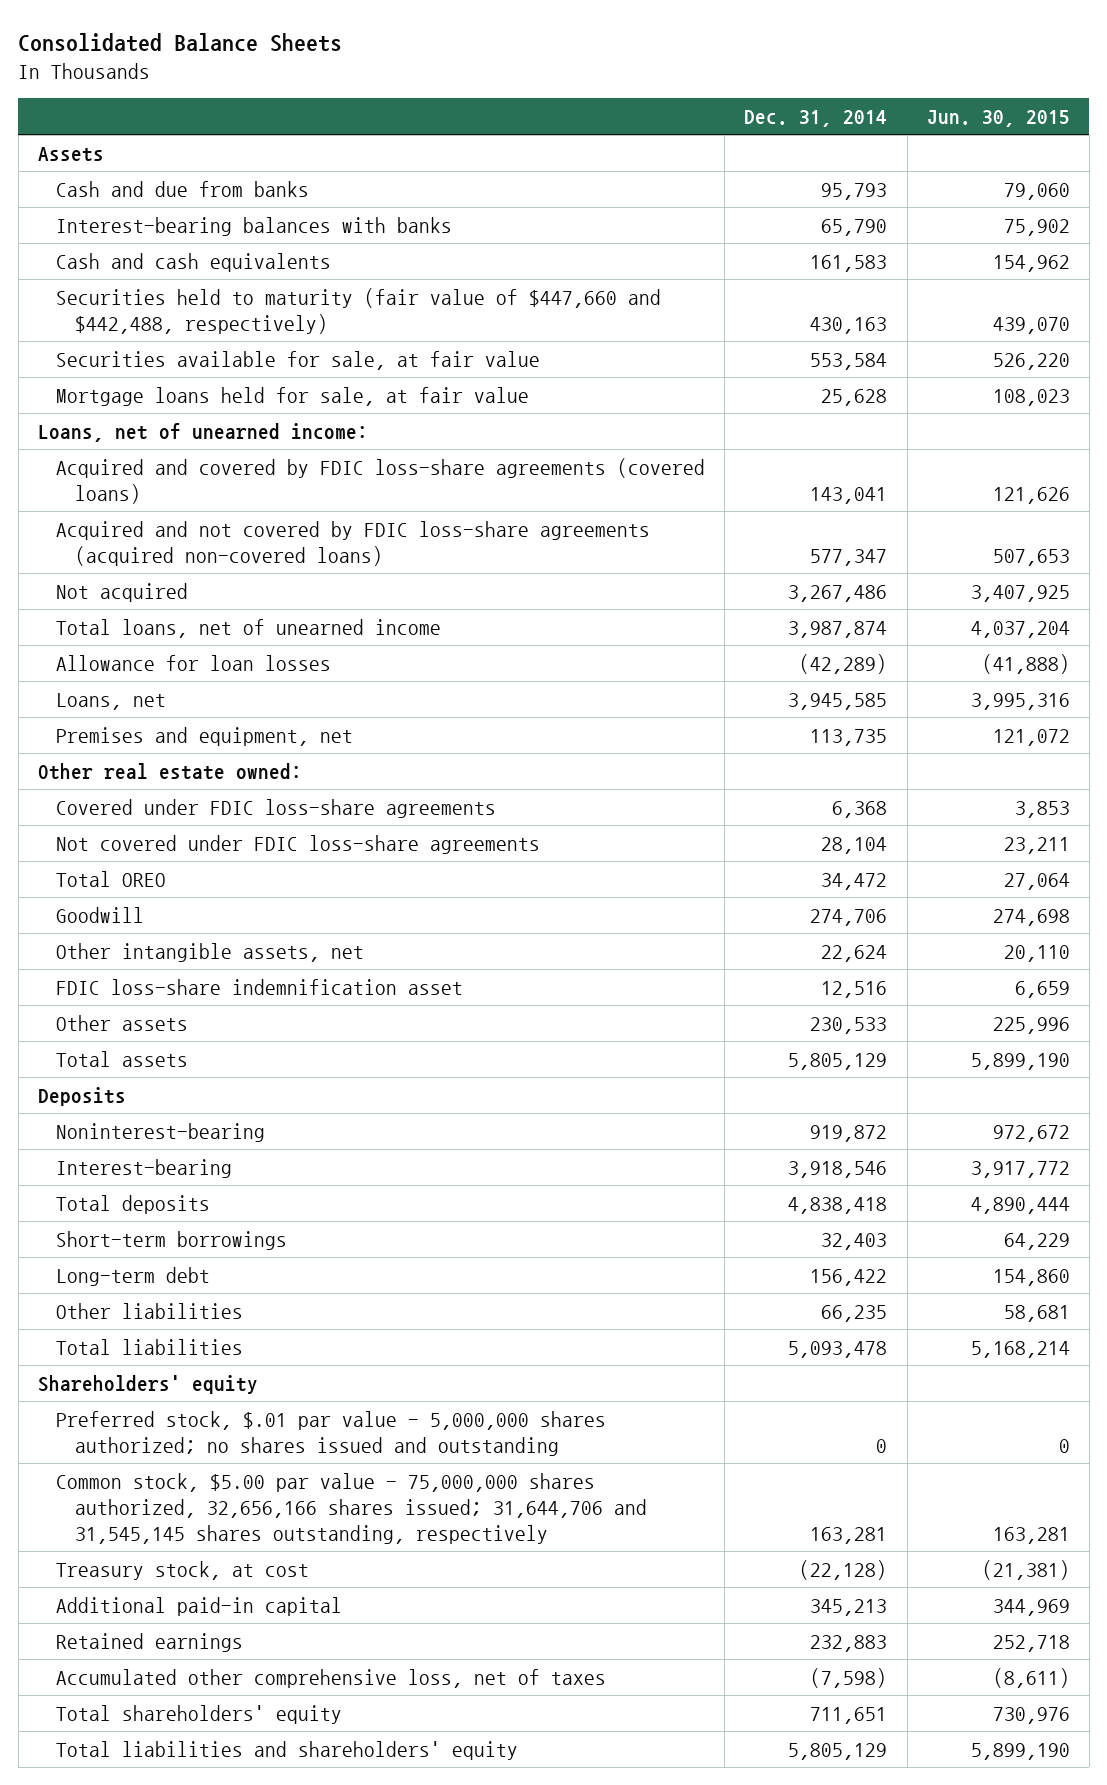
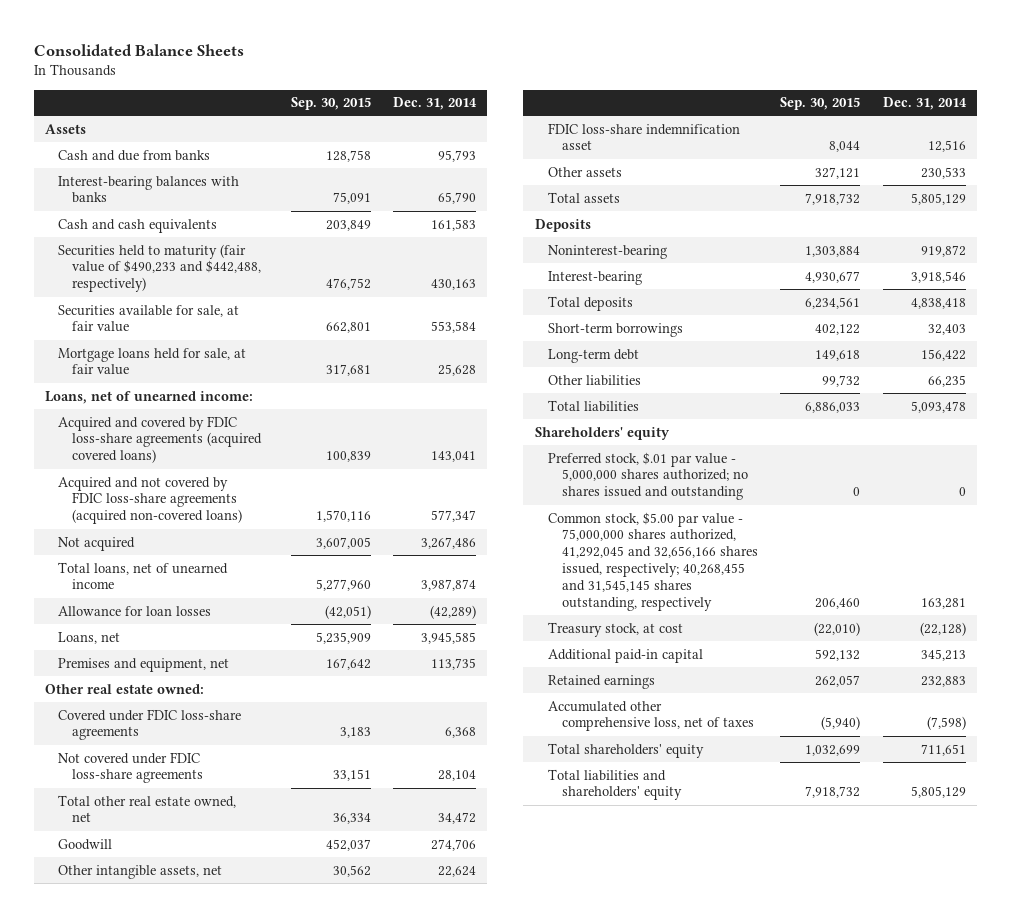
[926,109,1070,127] Jun. 30, 2015 -> none
none -> [290,97,371,111] Sep. 30, 2015
[56,287,662,334] Securities held to maturity (fair value of $447,660 and $442,488, respectively) -> [58,243,262,293] Securities held to maturity (fair value of $490,233 and $442,488, respectively)
[56,457,706,504] Acquired and covered by FDIC loss-share agreements (covered loans) -> [58,415,263,464] Acquired and covered by FDIC loss-share agreements (acquired covered loans)
[56,870,167,887] Total OREO -> [58,794,237,823] Total other real estate owned, net
[56,1472,647,1544] Common stock, $5.00 par value - 75,000,000 shares authorized, 32,656,166 shares issued; 31,644,706 and 31,545,145 shares outstanding, respectively -> [548,511,758,612] Common stock, $5.00 par value - 75,000,000 shares authorized, 41,292,045 and 32,656,166 shares issued, respectively; 40,268,455 and 31,545,145 shares outstanding, respectively

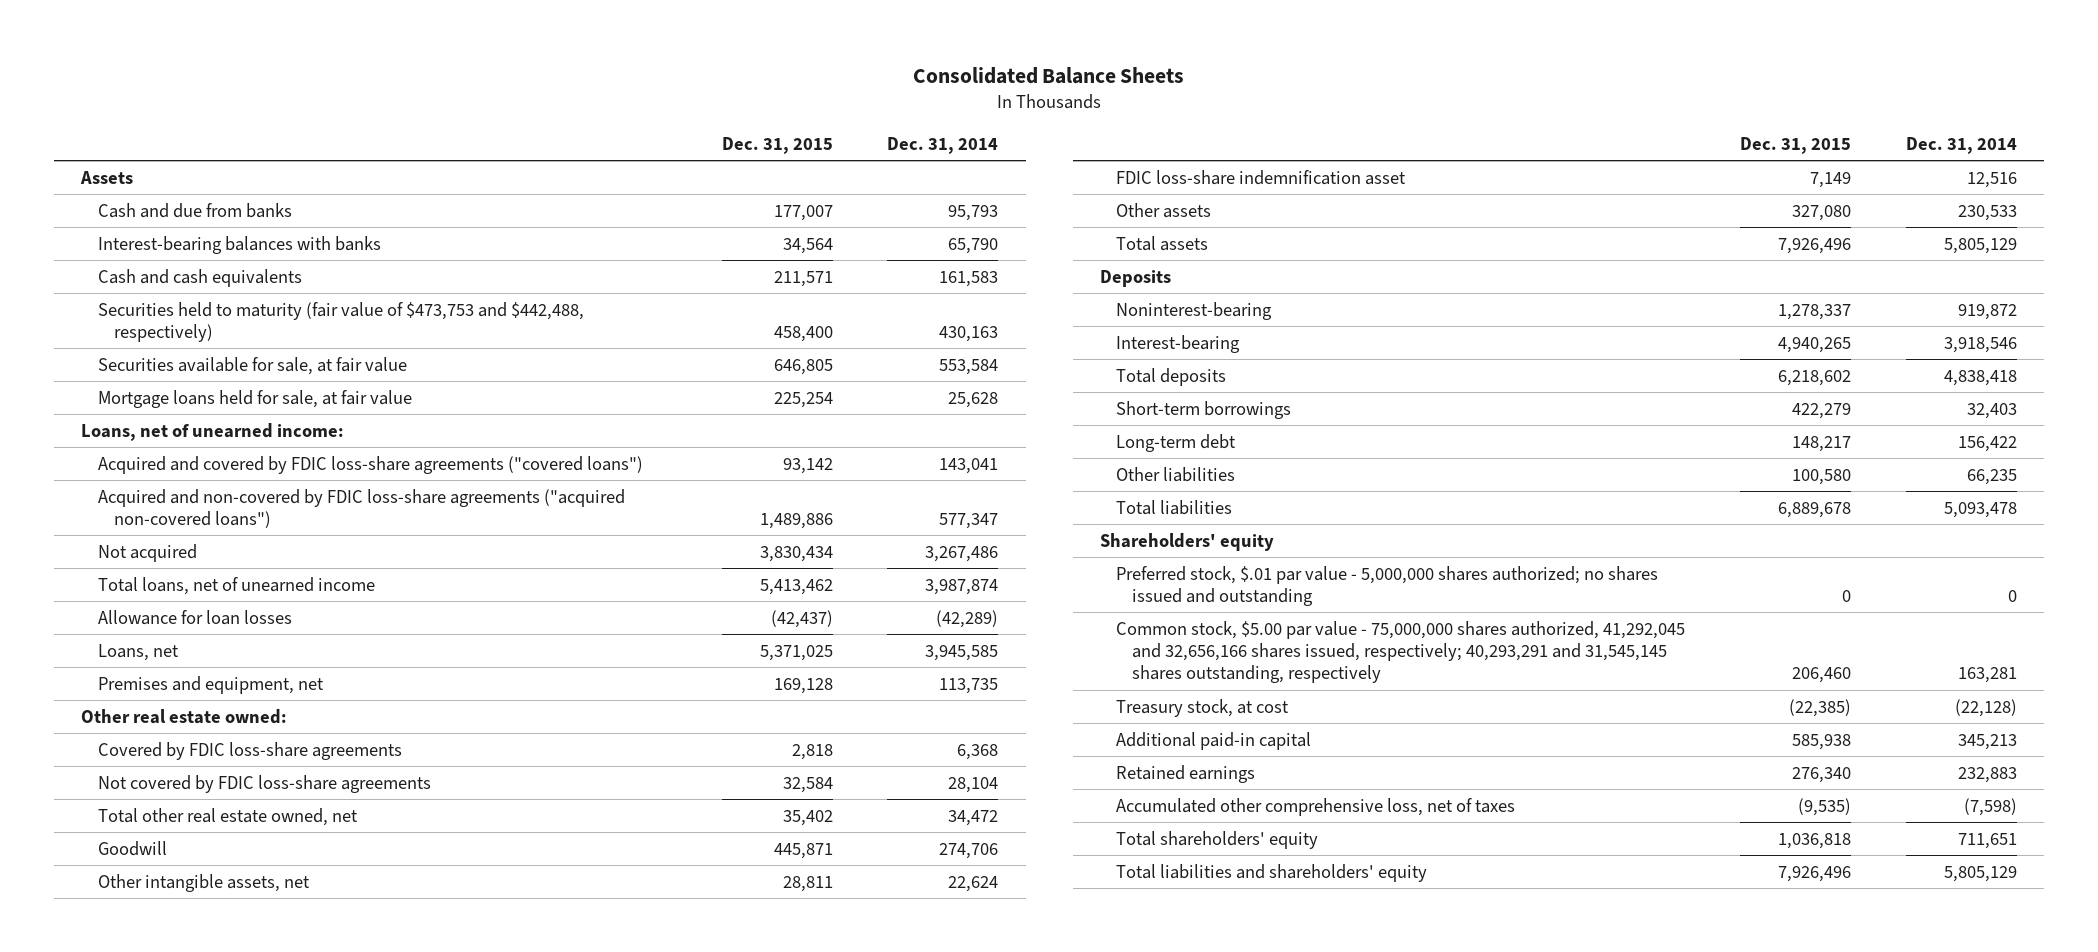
[290,97,371,111] Sep. 30, 2015 -> none
none -> [721,136,833,154] Dec. 31, 2015
[58,243,262,293] Securities held to maturity (fair value of $490,233 and $442,488, respectively) -> [97,301,584,342] Securities held to maturity (fair value of $473,753 and $442,488, respectively)
[58,415,263,464] Acquired and covered by FDIC loss-share agreements (acquired covered loans) -> [97,455,643,474] Acquired and covered by FDIC loss-share agreements ("covered loans")
[58,476,243,525] Acquired and not covered by FDIC loss-share agreements (acquired non-covered loans) -> [97,488,625,528] Acquired and non-covered by FDIC loss-share agreements ("acquired non-covered loans")
[58,708,242,741] Covered under FDIC loss-share agreements -> [97,741,402,760] Covered by FDIC loss-share agreements
[58,751,204,784] Not covered under FDIC loss-share agreements -> [97,774,431,793] Not covered by FDIC loss-share agreements
[548,511,758,612] Common stock, $5.00 par value - 75,000,000 shares authorized, 41,292,045 and 32,656,166 shares issued, respectively; 40,268,455 and 31,545,145 shares outstanding, respectively -> [1116,620,1686,684] Common stock, $5.00 par value - 75,000,000 shares authorized, 41,292,045 and 32,656,166 shares issued, respectively; 40,293,291 and 31,545,145 shares outstanding, respectively

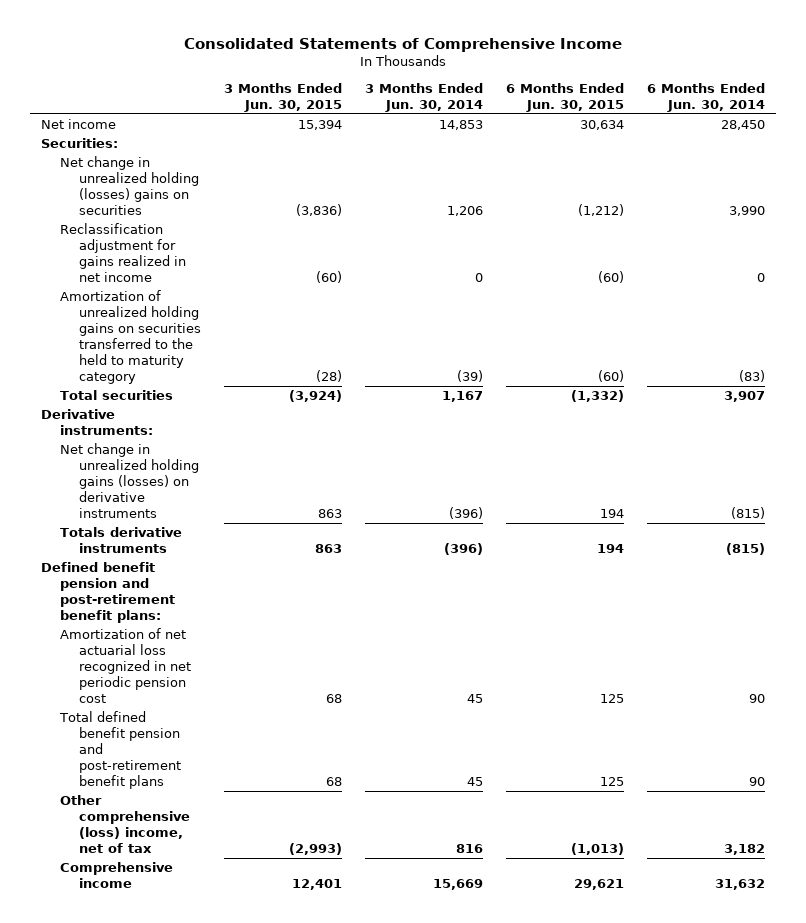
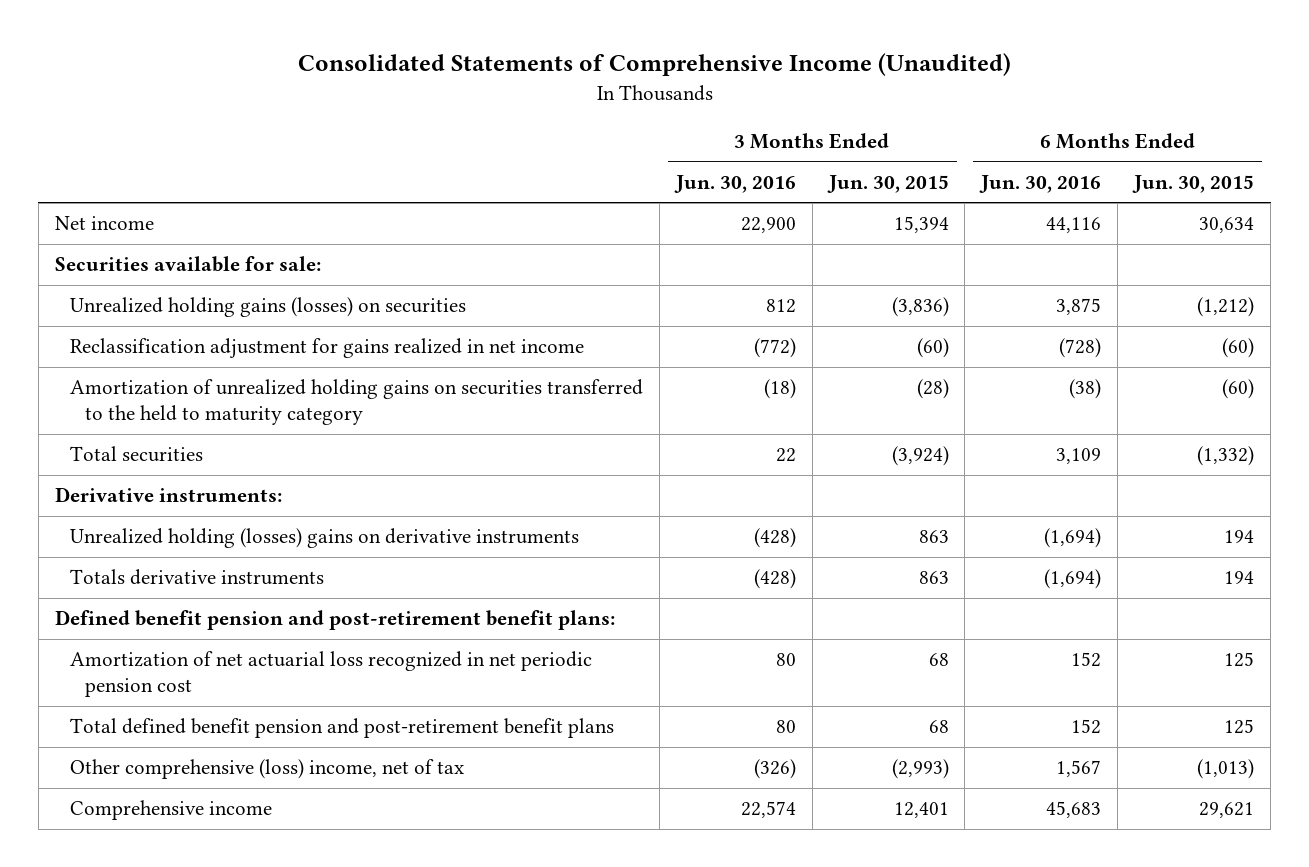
[184,38,623,53] Consolidated Statements of Comprehensive Income -> [297,53,1011,77] Consolidated Statements of Comprehensive Income (Unaudited)
[364,82,483,112] 3 Months Ended Jun. 30, 2014 -> none
[646,82,765,112] 6 Months Ended Jun. 30, 2014 -> none
none -> [673,174,796,193] Jun. 30, 2016
none -> [979,174,1102,193] Jun. 30, 2016
[41,138,119,149] Securities: -> [54,256,321,273] Securities available for sale:
[59,156,199,215] Net change in unrealized holding (losses) gains on securities -> [69,297,466,318] Unrealized holding gains (losses) on securities
[59,443,199,518] Net change in unrealized holding gains (losses) on derivative instruments -> [69,528,579,549] Unrealized holding (losses) gains on derivative instruments

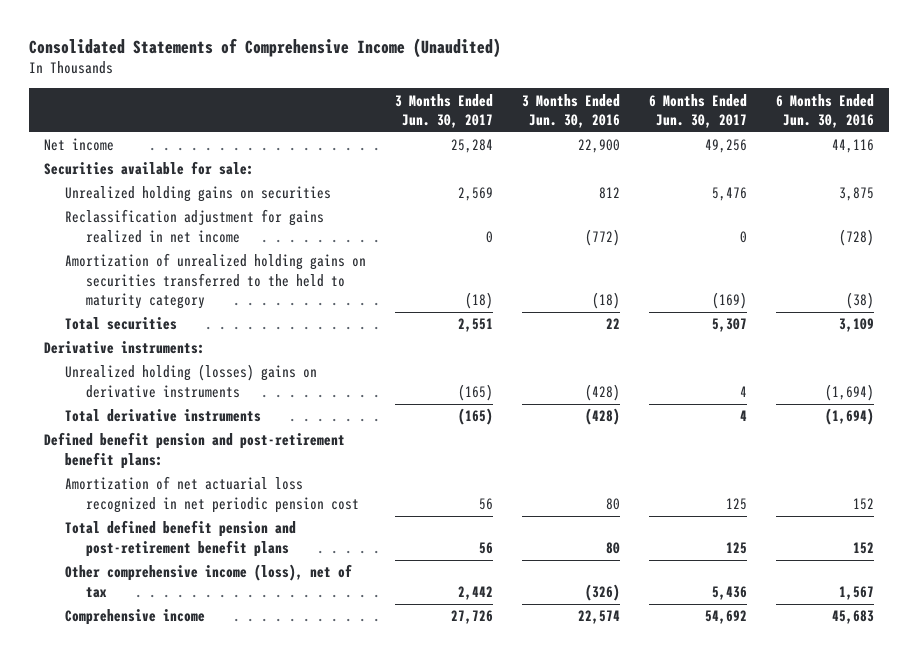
[826,174,949,193] Jun. 30, 2015 -> none
[1132,174,1255,193] Jun. 30, 2015 -> none
none -> [394,93,493,128] 3 Months Ended Jun. 30, 2017
none -> [648,93,747,128] 6 Months Ended Jun. 30, 2017
[69,297,466,318] Unrealized holding gains (losses) on securities -> [64,186,331,203] Unrealized holding gains on securities
[69,569,324,586] Totals derivative instruments -> [64,409,261,423] Total derivative instruments
[69,759,464,780] Other comprehensive (loss) income, net of tax -> [64,564,352,598] Other comprehensive income (loss), net of tax

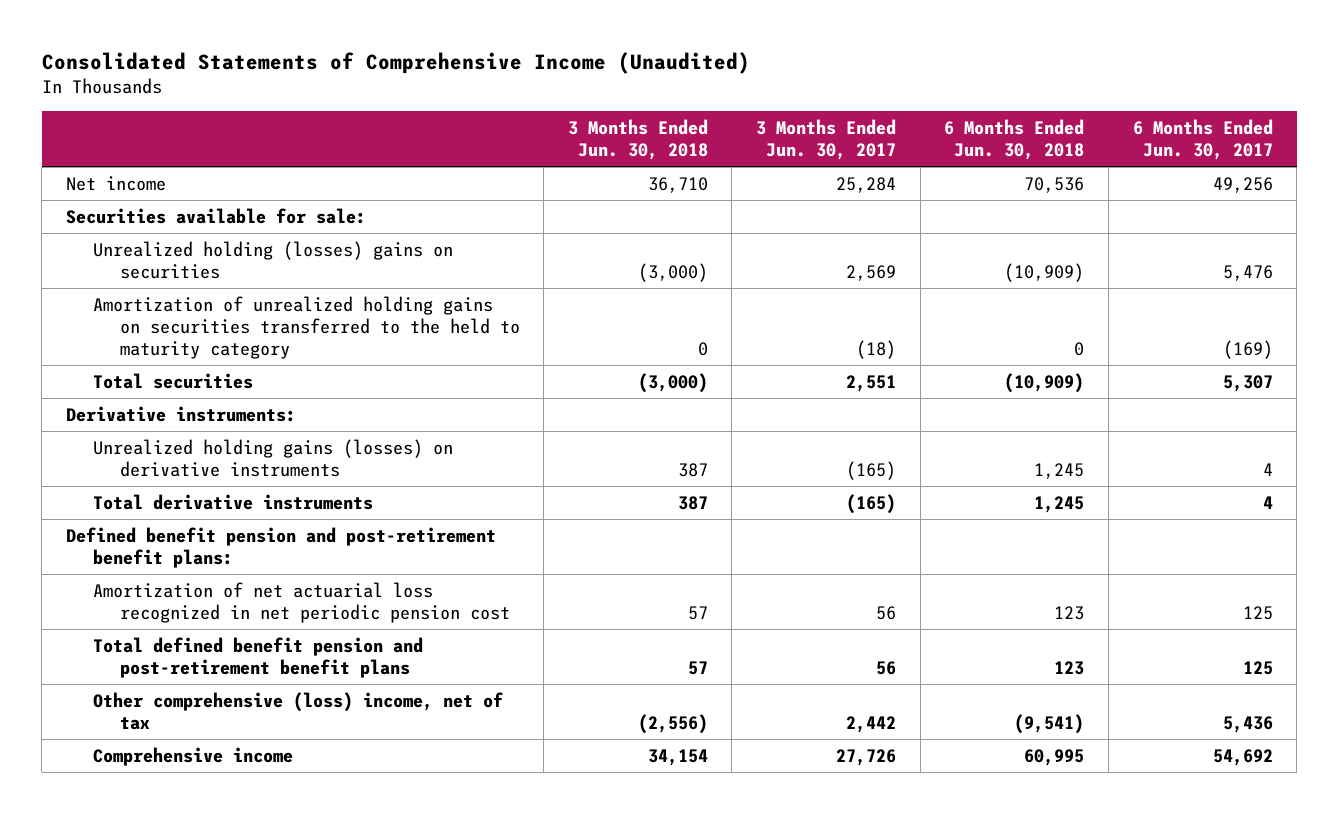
[521,93,620,128] 3 Months Ended Jun. 30, 2016 -> none
[776,93,875,128] 6 Months Ended Jun. 30, 2016 -> none
none -> [567,118,708,160] 3 Months Ended Jun. 30, 2018
none -> [944,118,1085,160] 6 Months Ended Jun. 30, 2018
[64,209,324,243] Reclassification adjustment for gains realized in net income -> none
[64,186,331,203] Unrealized holding gains on securities -> [92,240,453,279] Unrealized holding (losses) gains on securities
[64,364,317,398] Unrealized holding (losses) gains on derivative instruments -> [92,438,453,477] Unrealized holding gains (losses) on derivative instruments
[64,564,352,598] Other comprehensive income (loss), net of tax -> [92,691,503,730] Other comprehensive (loss) income, net of tax

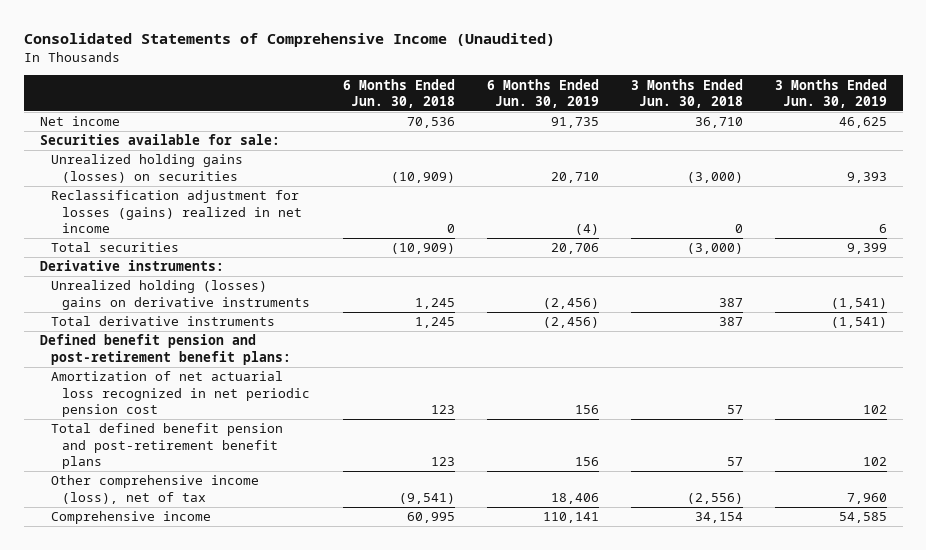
[756,118,897,160] 3 Months Ended Jun. 30, 2017 -> none
[1132,118,1273,160] 6 Months Ended Jun. 30, 2017 -> none
none -> [486,78,599,108] 6 Months Ended Jun. 30, 2019
none -> [774,78,887,108] 3 Months Ended Jun. 30, 2019
[92,295,520,359] Amortization of unrealized holding gains on securities transferred to the held to maturity category -> none
[92,240,453,279] Unrealized holding (losses) gains on securities -> [51,154,244,183] Unrealized holding gains (losses) on securities
none -> [51,190,303,234] Reclassification adjustment for losses (gains) realized in net income
[92,438,453,477] Unrealized holding gains (losses) on derivative instruments -> [51,280,311,310] Unrealized holding (losses) gains on derivative instruments
[92,691,503,730] Other comprehensive (loss) income, net of tax -> [51,475,260,504] Other comprehensive income (loss), net of tax

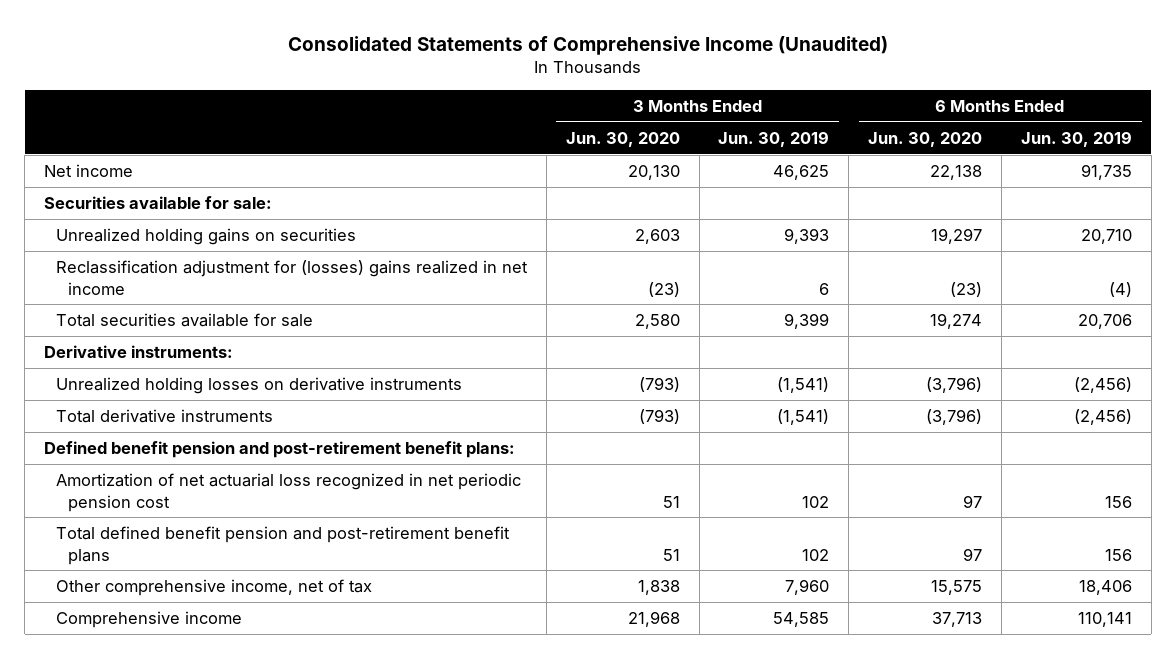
[342,78,455,108] 6 Months Ended Jun. 30, 2018 -> none
[630,78,743,108] 3 Months Ended Jun. 30, 2018 -> none
none -> [565,131,680,147] Jun. 30, 2020
none -> [868,131,983,147] Jun. 30, 2020
[51,154,244,183] Unrealized holding gains (losses) on securities -> [56,228,357,246] Unrealized holding gains on securities
[51,190,303,234] Reclassification adjustment for losses (gains) realized in net income -> [56,260,529,295] Reclassification adjustment for (losses) gains realized in net income
[51,242,180,253] Total securities -> [56,313,314,328] Total securities available for sale
[51,280,311,310] Unrealized holding (losses) gains on derivative instruments -> [56,377,463,395] Unrealized holding losses on derivative instruments
[51,475,260,504] Other comprehensive income (loss), net of tax -> [56,579,373,597] Other comprehensive income, net of tax

